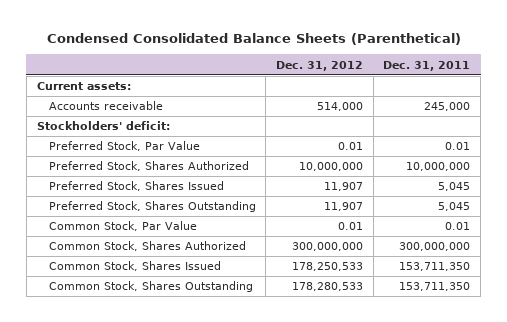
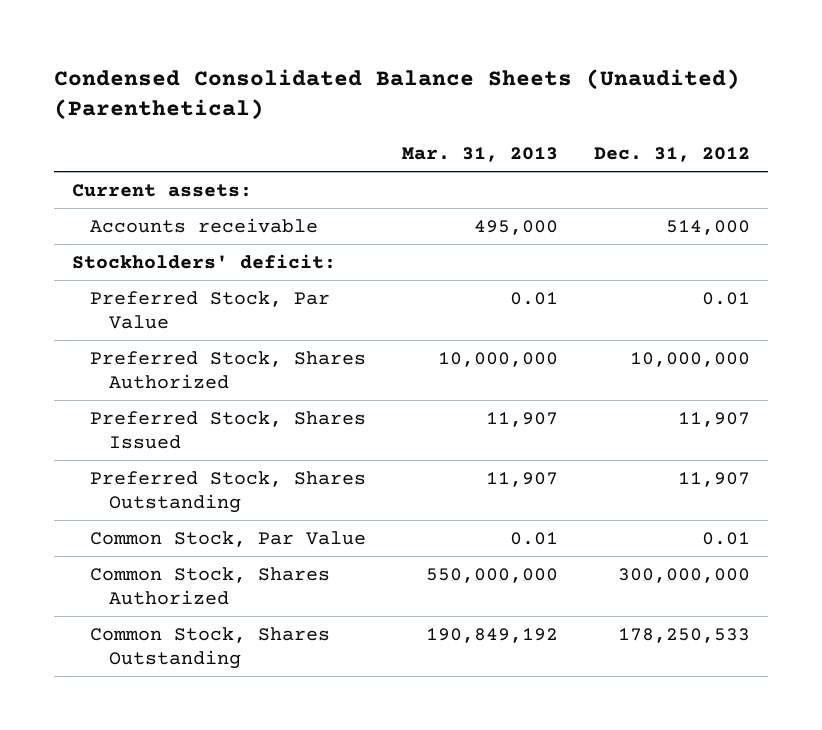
[46,33,461,46] Condensed Consolidated Balance Sheets (Parenthetical) -> [53,68,740,121] Condensed Consolidated Balance Sheets (Unaudited) (Parenthetical)
[383,60,471,71] Dec. 31, 2011 -> none
none -> [402,146,559,162] Mar. 31, 2013
[48,261,221,272] Common Stock, Shares Issued -> none
[291,282,363,292] 178,280,533 -> [618,627,751,643] 178,250,533

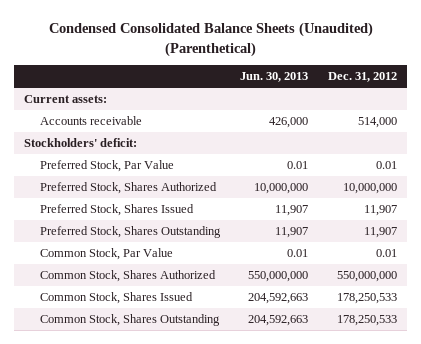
[402,146,559,162] Mar. 31, 2013 -> none
none -> [240,72,309,83] Jun. 30, 2013
[618,567,751,583] 300,000,000 -> [337,271,398,283] 550,000,000
none -> [40,292,194,305] Common Stock, Shares Issued

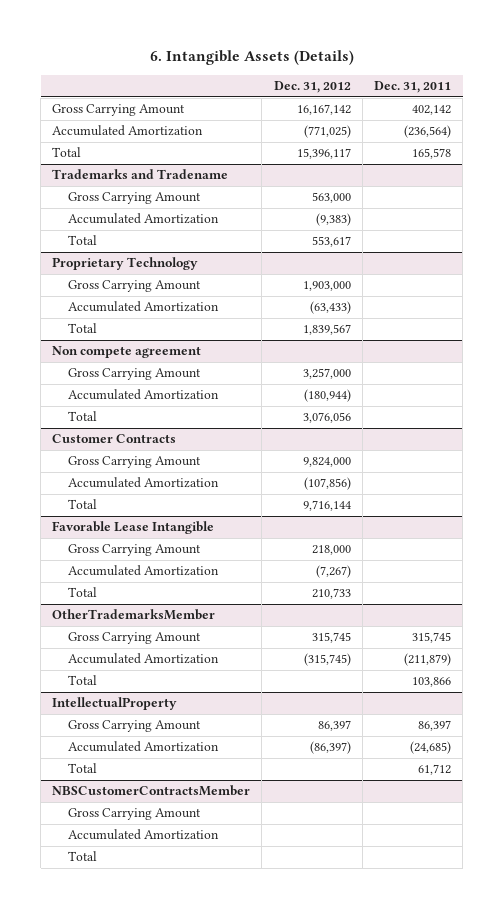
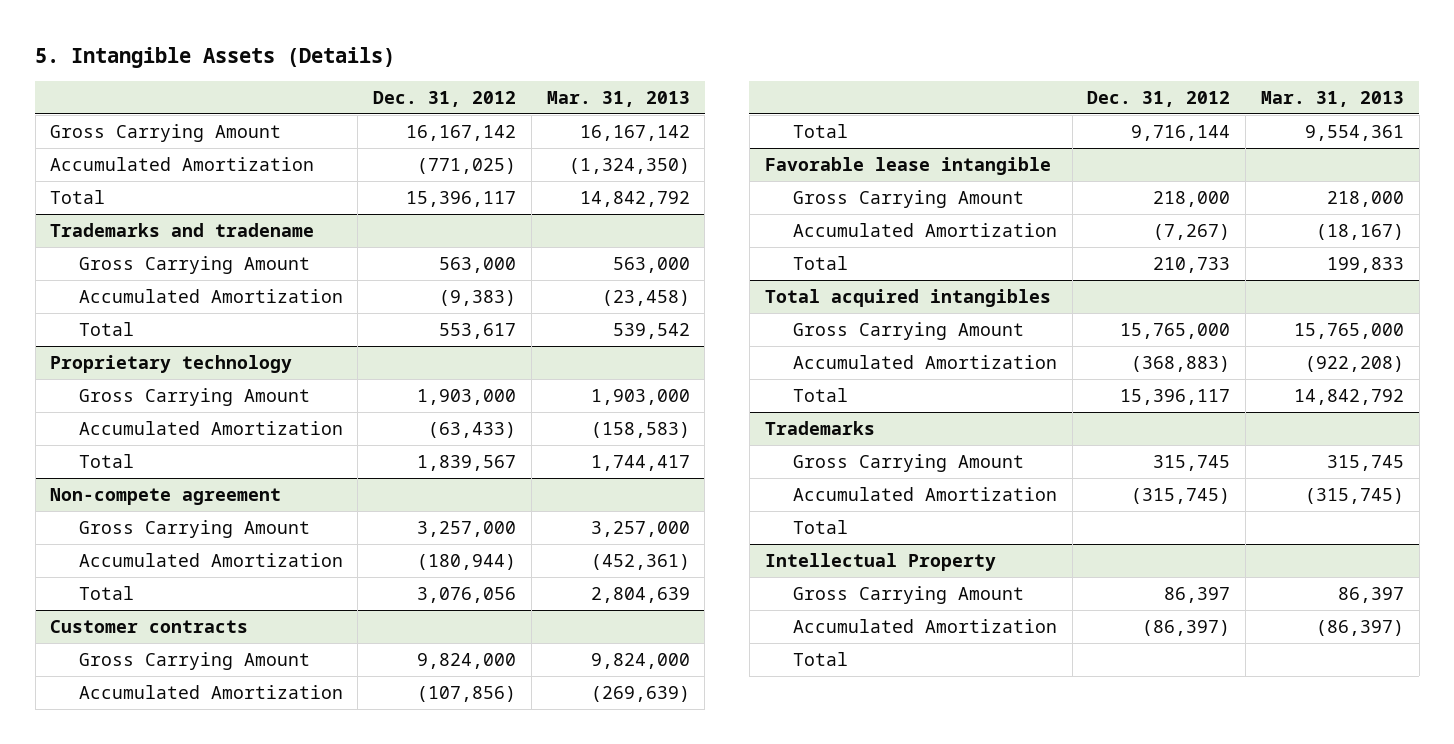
[149,50,354,66] 6. Intangible Assets (Details) -> [35,46,396,68] 5. Intangible Assets (Details)
[373,81,451,94] Dec. 31, 2011 -> none
none -> [546,90,690,107] Mar. 31, 2013
[52,169,229,180] Trademarks and Tradename -> [50,223,315,238] Trademarks and tradename
[52,257,199,271] Proprietary Technology -> [50,355,293,374] Proprietary technology
[52,346,202,359] Non compete agreement -> [50,488,282,506] Non-compete agreement
[52,434,177,444] Customer Contracts -> [50,620,249,634] Customer contracts
[52,521,215,535] Favorable Lease Intangible -> [764,157,1051,176] Favorable lease intangible
[52,609,216,621] OtherTrademarksMember -> none
none -> [764,289,1051,308] Total acquired intangibles
none -> [792,322,1024,341] Gross Carrying Amount
none -> [792,355,1057,370] Accumulated Amortization
none -> [792,388,848,403] Total
none -> [764,421,875,436] Trademarks
[52,697,178,711] IntellectualProperty -> none
none -> [764,553,996,572] Intellectual Property
[52,785,251,797] NBSCustomerContractsMember -> none
[68,808,202,821] Gross Carrying Amount -> none
[68,829,220,841] Accumulated Amortization -> none
[68,851,98,862] Total -> none

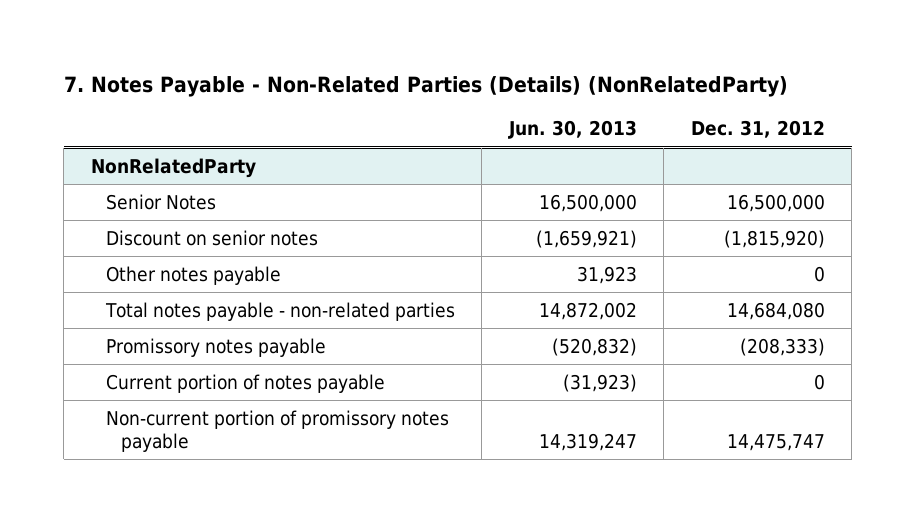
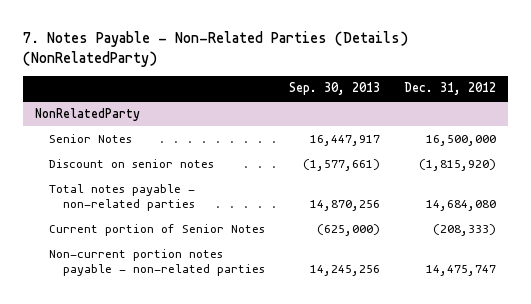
[507,120,637,140] Jun. 30, 2013 -> none
none -> [289,82,381,96] Sep. 30, 2013
[105,265,281,285] Other notes payable -> none
[105,337,326,357] Promissory notes payable -> none
[105,373,385,393] Current portion of notes payable -> [49,223,266,236] Current portion of Senior Notes
[813,373,825,390] 0 -> [433,223,497,236] (208,333)
[105,409,449,452] Non-current portion of promissory notes payable -> [49,248,266,276] Non-current portion notes payable - non-related parties

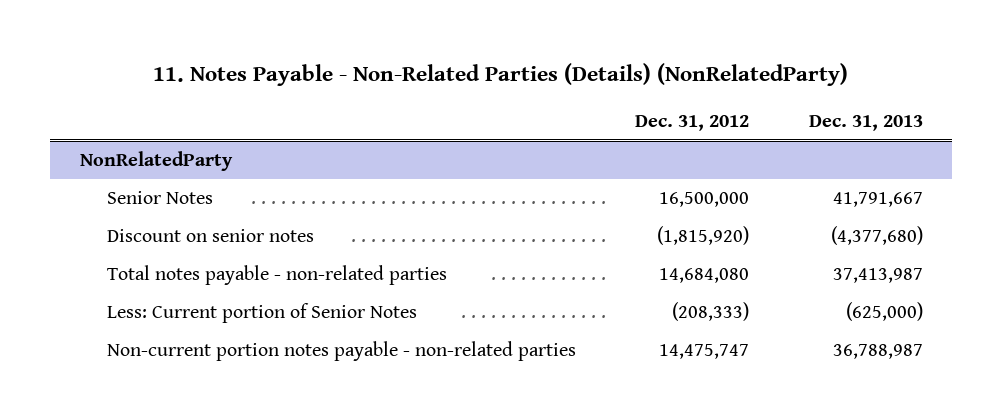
[23,31,409,67] 7. Notes Payable - Non-Related Parties (Details) (NonRelatedParty) -> [153,63,849,87] 11. Notes Payable - Non-Related Parties (Details) (NonRelatedParty)
[289,82,381,96] Sep. 30, 2013 -> none
none -> [808,114,923,131] Dec. 31, 2013
[49,223,266,236] Current portion of Senior Notes -> [107,303,418,324] Less: Current portion of Senior Notes

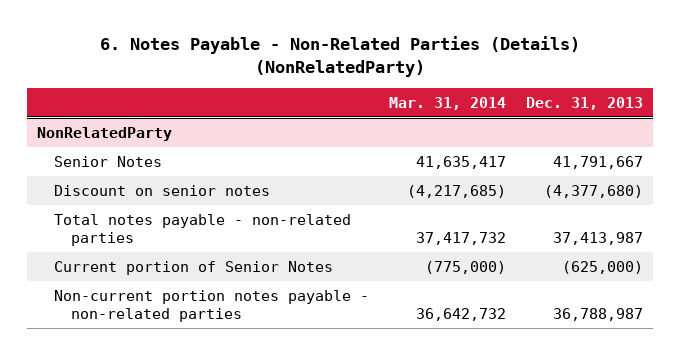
[153,63,849,87] 11. Notes Payable - Non-Related Parties (Details) (NonRelatedParty) -> [100,36,581,78] 6. Notes Payable - Non-Related Parties (Details) (NonRelatedParty)
[635,114,750,131] Dec. 31, 2012 -> none
none -> [389,96,507,110] Mar. 31, 2014
[107,303,418,324] Less: Current portion of Senior Notes -> [54,260,334,275] Current portion of Senior Notes

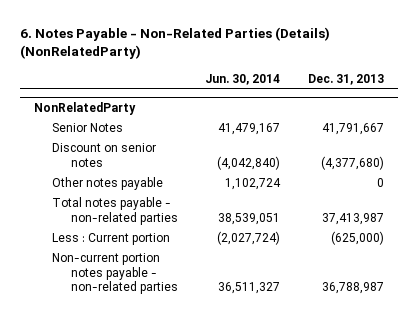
[389,96,507,110] Mar. 31, 2014 -> none
none -> [205,73,281,85] Jun. 30, 2014
none -> [52,177,164,191] Other notes payable
[54,260,334,275] Current portion of Senior Notes -> [52,233,171,246] Less : Current portion

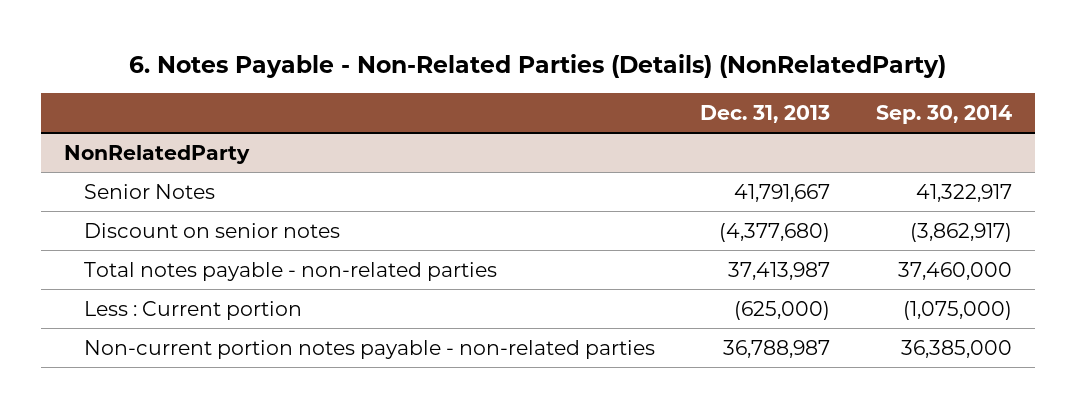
[205,73,281,85] Jun. 30, 2014 -> none
none -> [875,104,1012,124] Sep. 30, 2014
[52,177,164,191] Other notes payable -> none

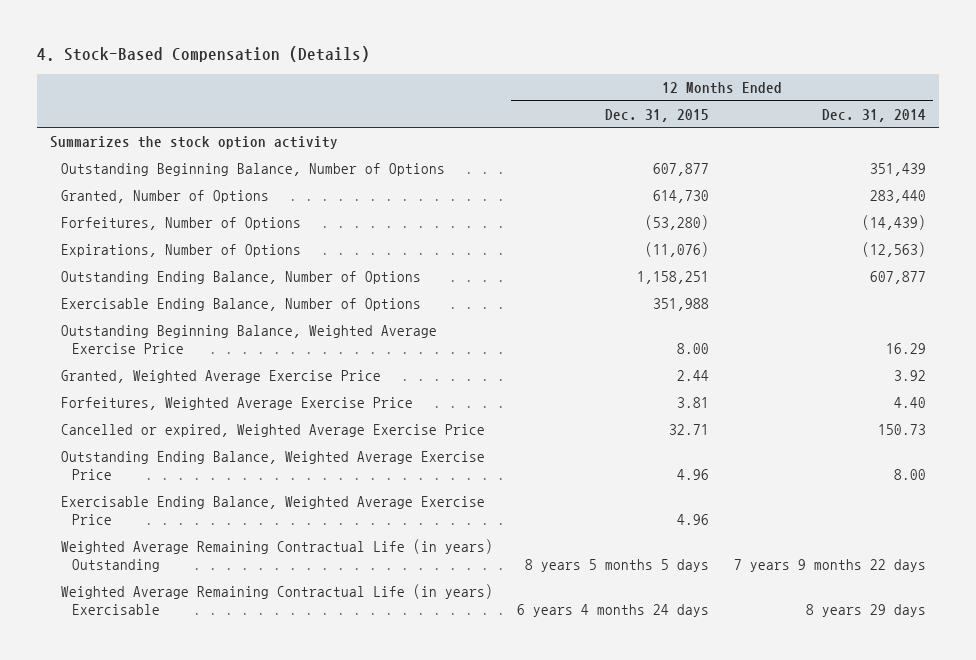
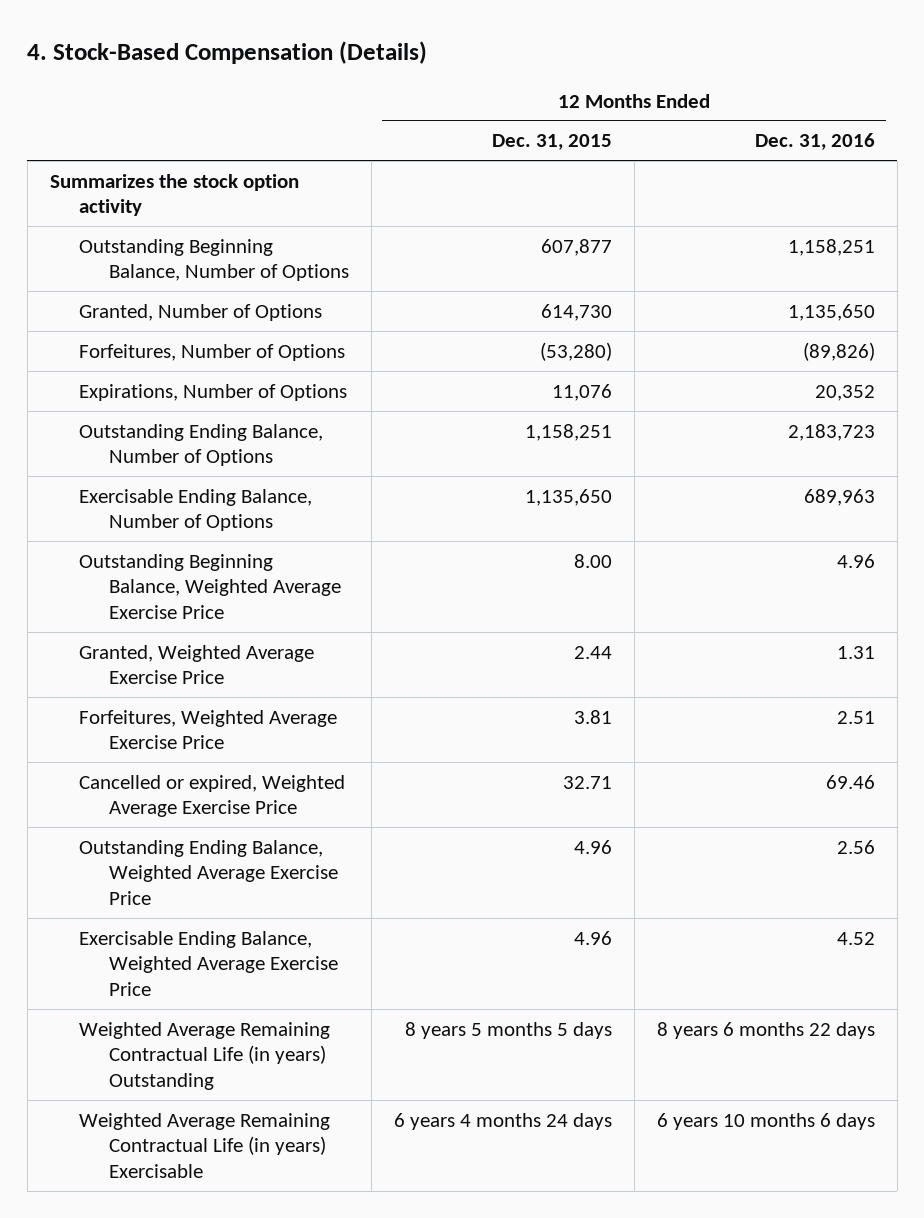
[822,108,927,122] Dec. 31, 2014 -> none
none -> [754,133,875,151] Dec. 31, 2016
[645,241,710,257] (11,076) -> [551,383,612,401] 11,076
[653,297,710,311] 351,988 -> [524,488,612,506] 1,135,650

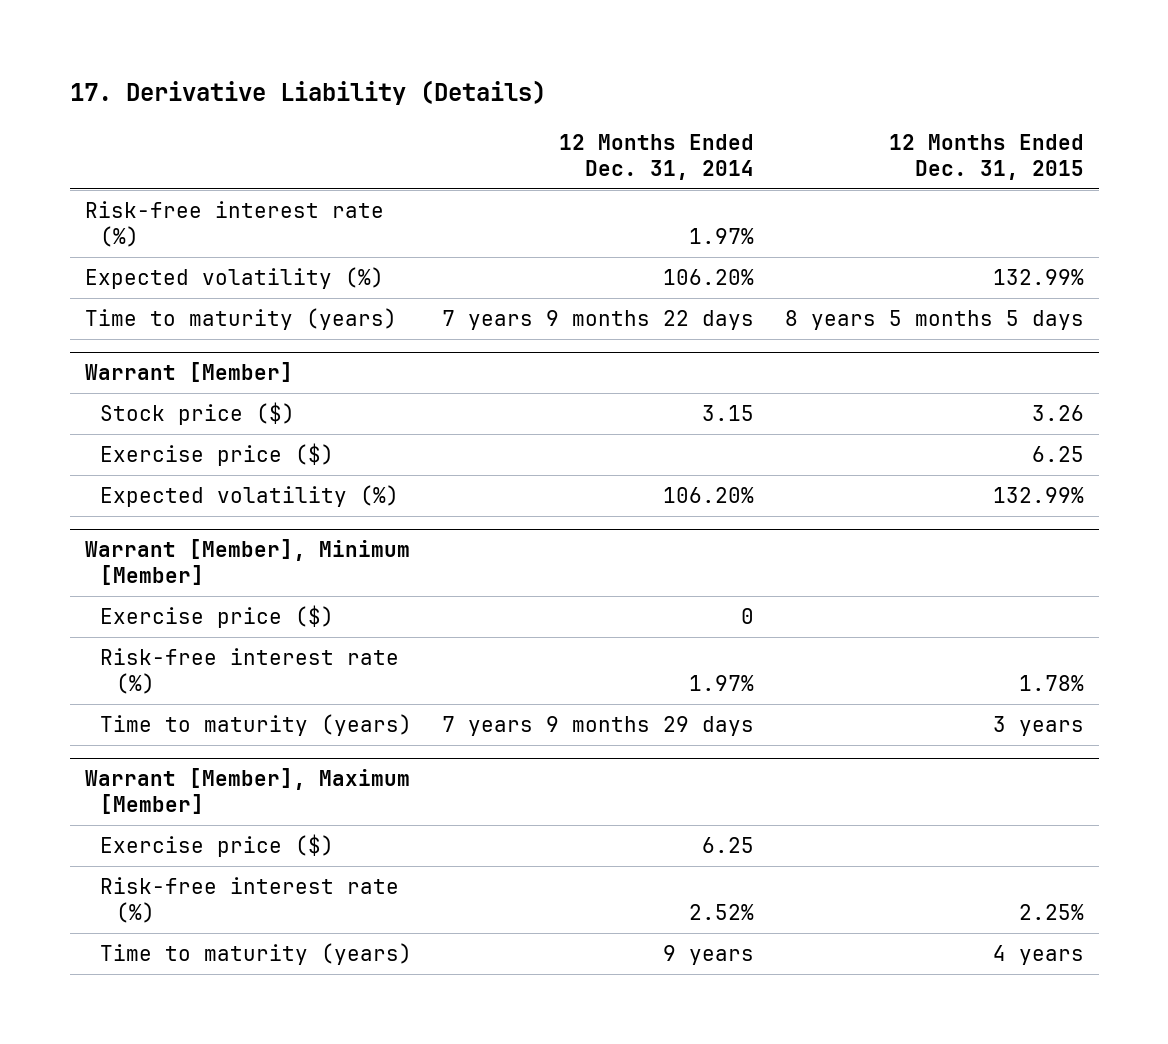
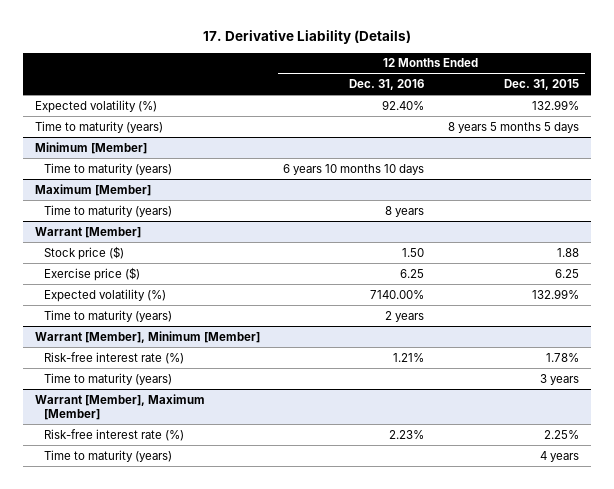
[559,133,755,180] 12 Months Ended Dec. 31, 2014 -> none
none -> [349,78,425,90] Dec. 31, 2016
[84,200,384,248] Risk-free interest rate (%) -> none
none -> [34,141,147,154] Minimum [Member]
none -> [44,162,173,175] Time to maturity (years)
none -> [34,183,151,196] Maximum [Member]
none -> [44,204,173,217] Time to maturity (years)
[1031,404,1084,421] 3.26 -> [557,247,580,257] 1.88
none -> [44,309,173,322] Time to maturity (years)
[100,604,335,628] Exercise price ($) -> none
[100,833,335,857] Exercise price ($) -> none

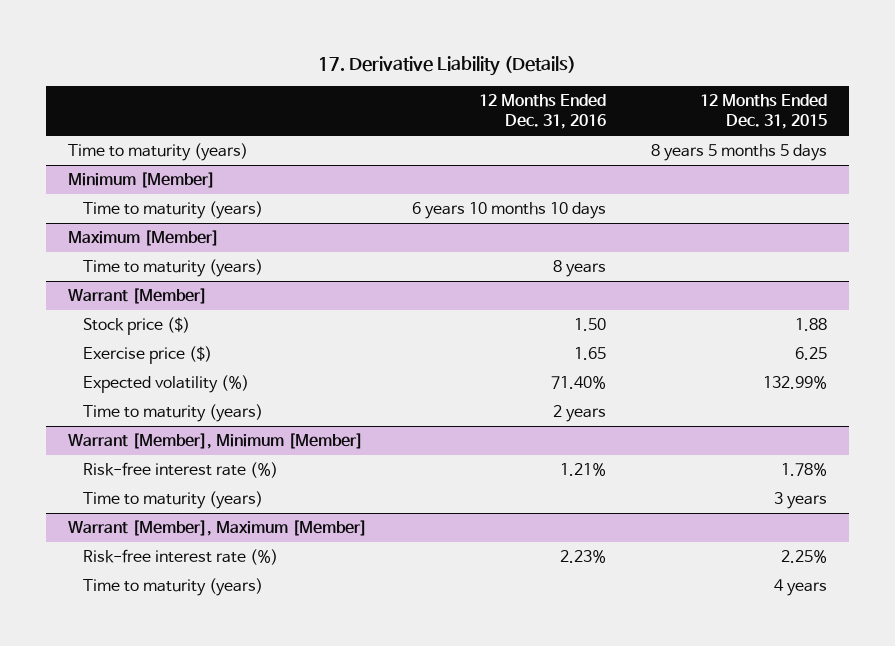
[34,99,157,113] Expected volatility (%) -> none
[400,268,425,278] 6.25 -> [573,347,606,361] 1.65
[370,289,425,299] 7140.00% -> [550,376,606,390] 71.40%

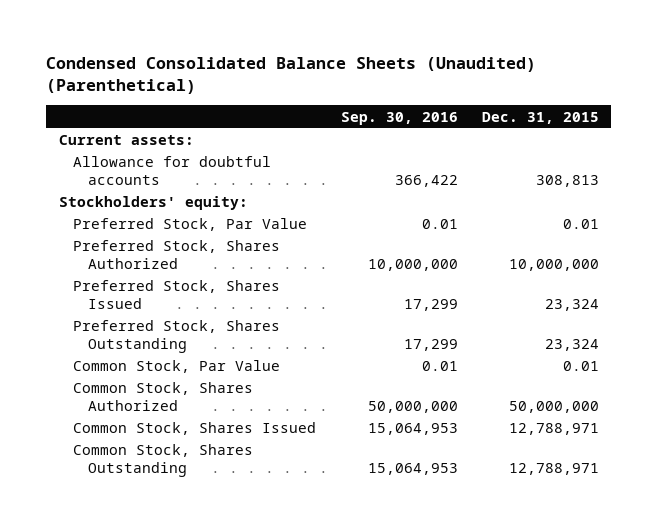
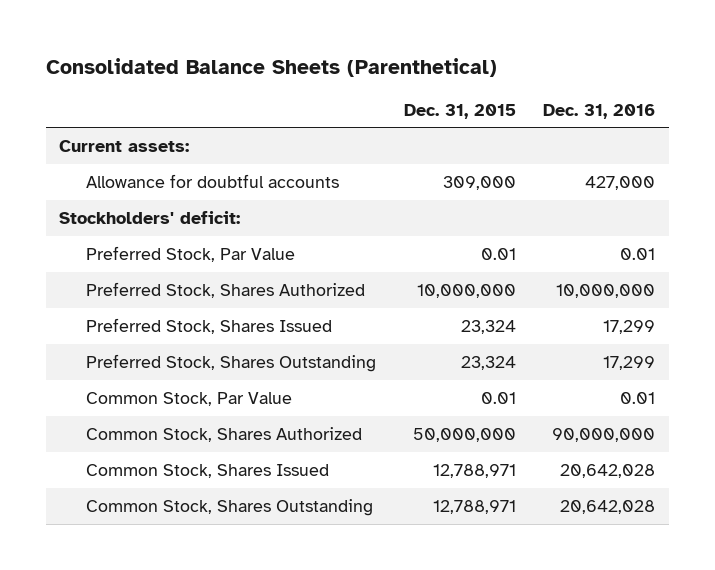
[46,56,537,94] Condensed Consolidated Balance Sheets (Unaudited) (Parenthetical) -> [45,57,497,77] Consolidated Balance Sheets (Parenthetical)
[340,111,458,125] Sep. 30, 2016 -> none
none -> [543,103,656,119] Dec. 31, 2016
[535,175,599,188] 308,813 -> [442,175,516,190] 309,000
[58,196,248,211] Stockholders' equity: -> [59,210,241,224] Stockholders' deficit:

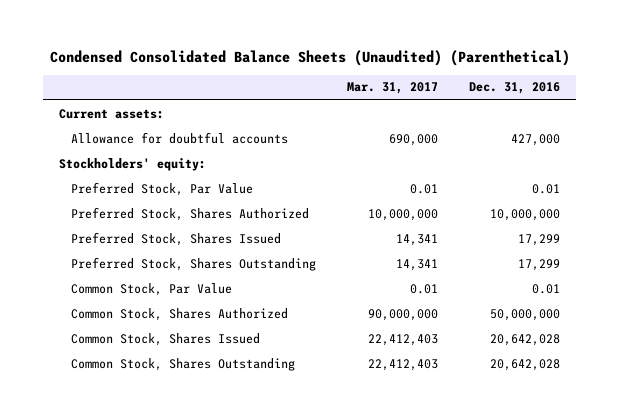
[45,57,497,77] Consolidated Balance Sheets (Parenthetical) -> [49,50,570,67] Condensed Consolidated Balance Sheets (Unaudited) (Parenthetical)
[403,103,516,119] Dec. 31, 2015 -> none
none -> [346,82,438,95] Mar. 31, 2017
[59,210,241,224] Stockholders' deficit: -> [58,157,206,171] Stockholders' equity:
[552,427,656,442] 90,000,000 -> [490,308,561,321] 50,000,000

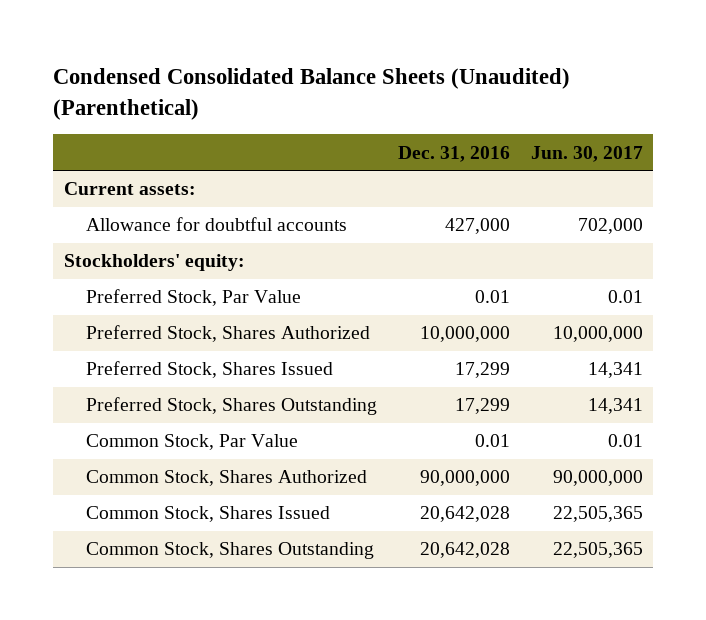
[346,82,438,95] Mar. 31, 2017 -> none
none -> [530,145,643,162] Jun. 30, 2017
[490,308,561,321] 50,000,000 -> [420,470,511,487] 90,000,000

